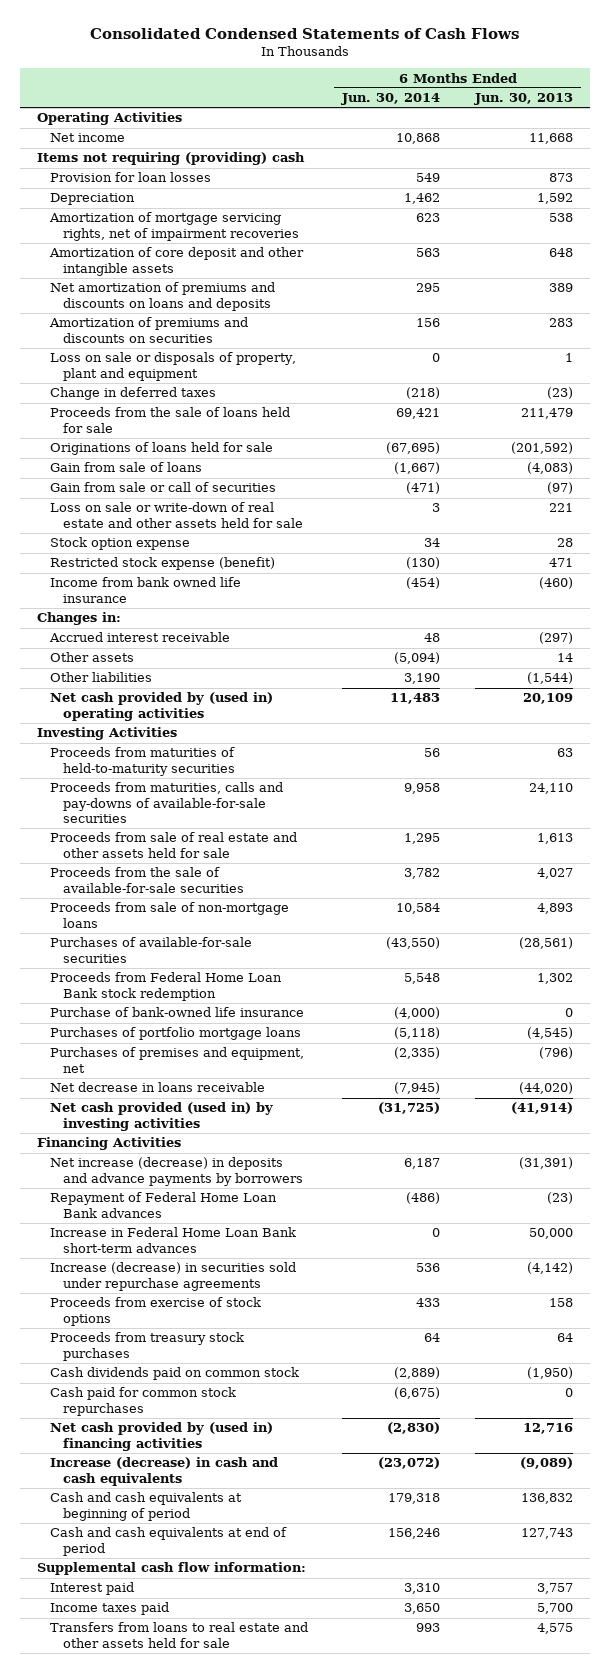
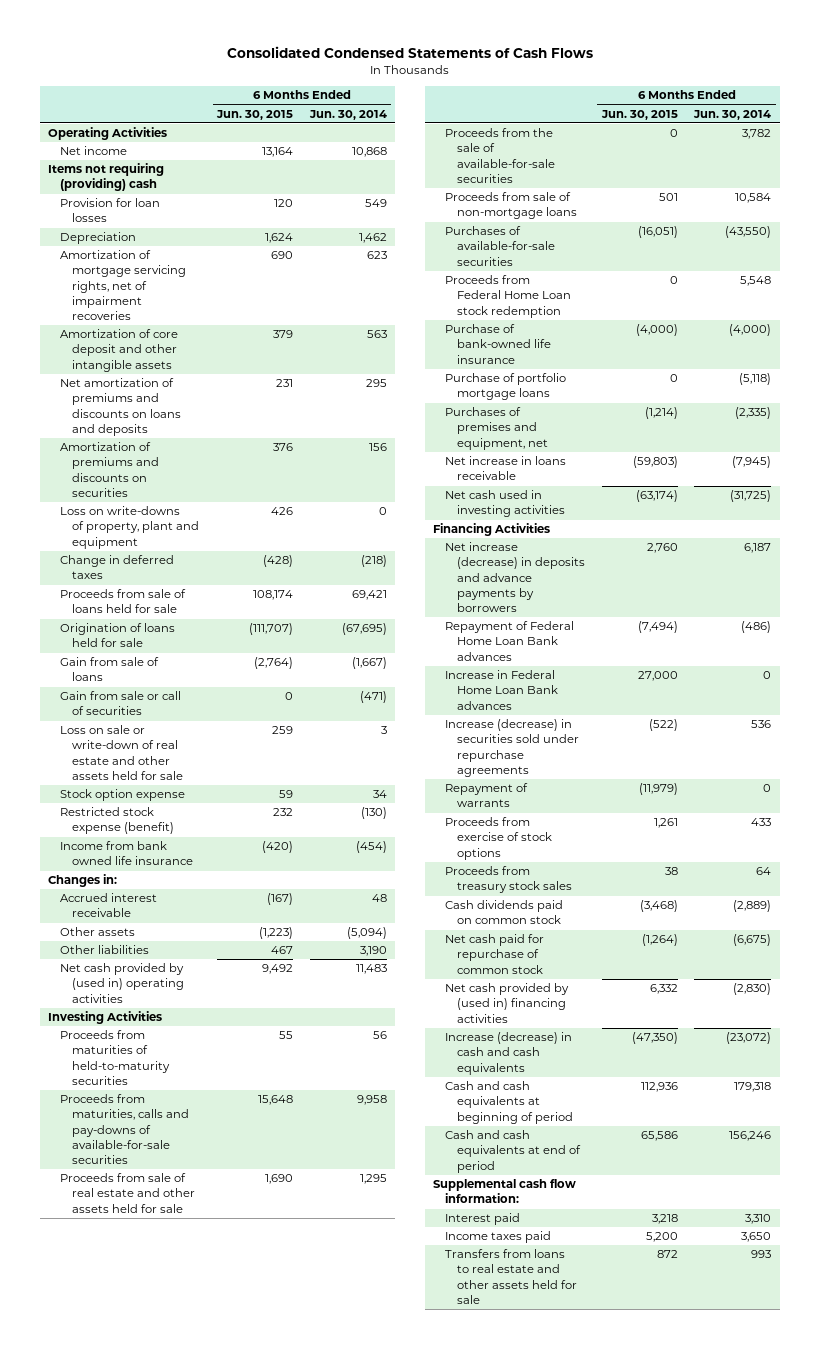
[473,93,573,106] Jun. 30, 2013 -> none
none -> [216,109,294,120] Jun. 30, 2015
[49,352,296,381] Loss on sale or disposals of property, plant and equipment -> [60,506,200,549] Loss on write-downs of property, plant and equipment
[49,407,290,433] Proceeds from the sale of loans held for sale -> [60,589,187,614] Proceeds from sale of loans held for sale
[49,442,273,456] Originations of loans held for sale -> [60,623,176,648] Origination of loans held for sale
[49,972,282,1001] Proceeds from Federal Home Loan Bank stock redemption -> [444,275,571,318] Proceeds from Federal Home Loan stock redemption
[49,1027,301,1041] Purchases of portfolio mortgage loans -> [444,373,566,401] Purchase of portfolio mortgage loans
[49,1082,265,1093] Net decrease in loans receivable -> [444,456,566,481] Net increase in loans receivable
[49,1102,273,1131] Net cash provided (used in) by investing activities -> [444,490,565,518] Net cash used in investing activities
[49,1227,296,1253] Increase in Federal Home Loan Bank short-term advances -> [444,670,558,710] Increase in Federal Home Loan Bank advances
none -> [444,783,528,808] Repayment of warrants
[49,1332,244,1361] Proceeds from treasury stock purchases -> [444,866,572,894] Proceeds from treasury stock sales
[49,1387,236,1416] Cash paid for common stock repurchases -> [444,934,544,974] Net cash paid for repurchase of common stock

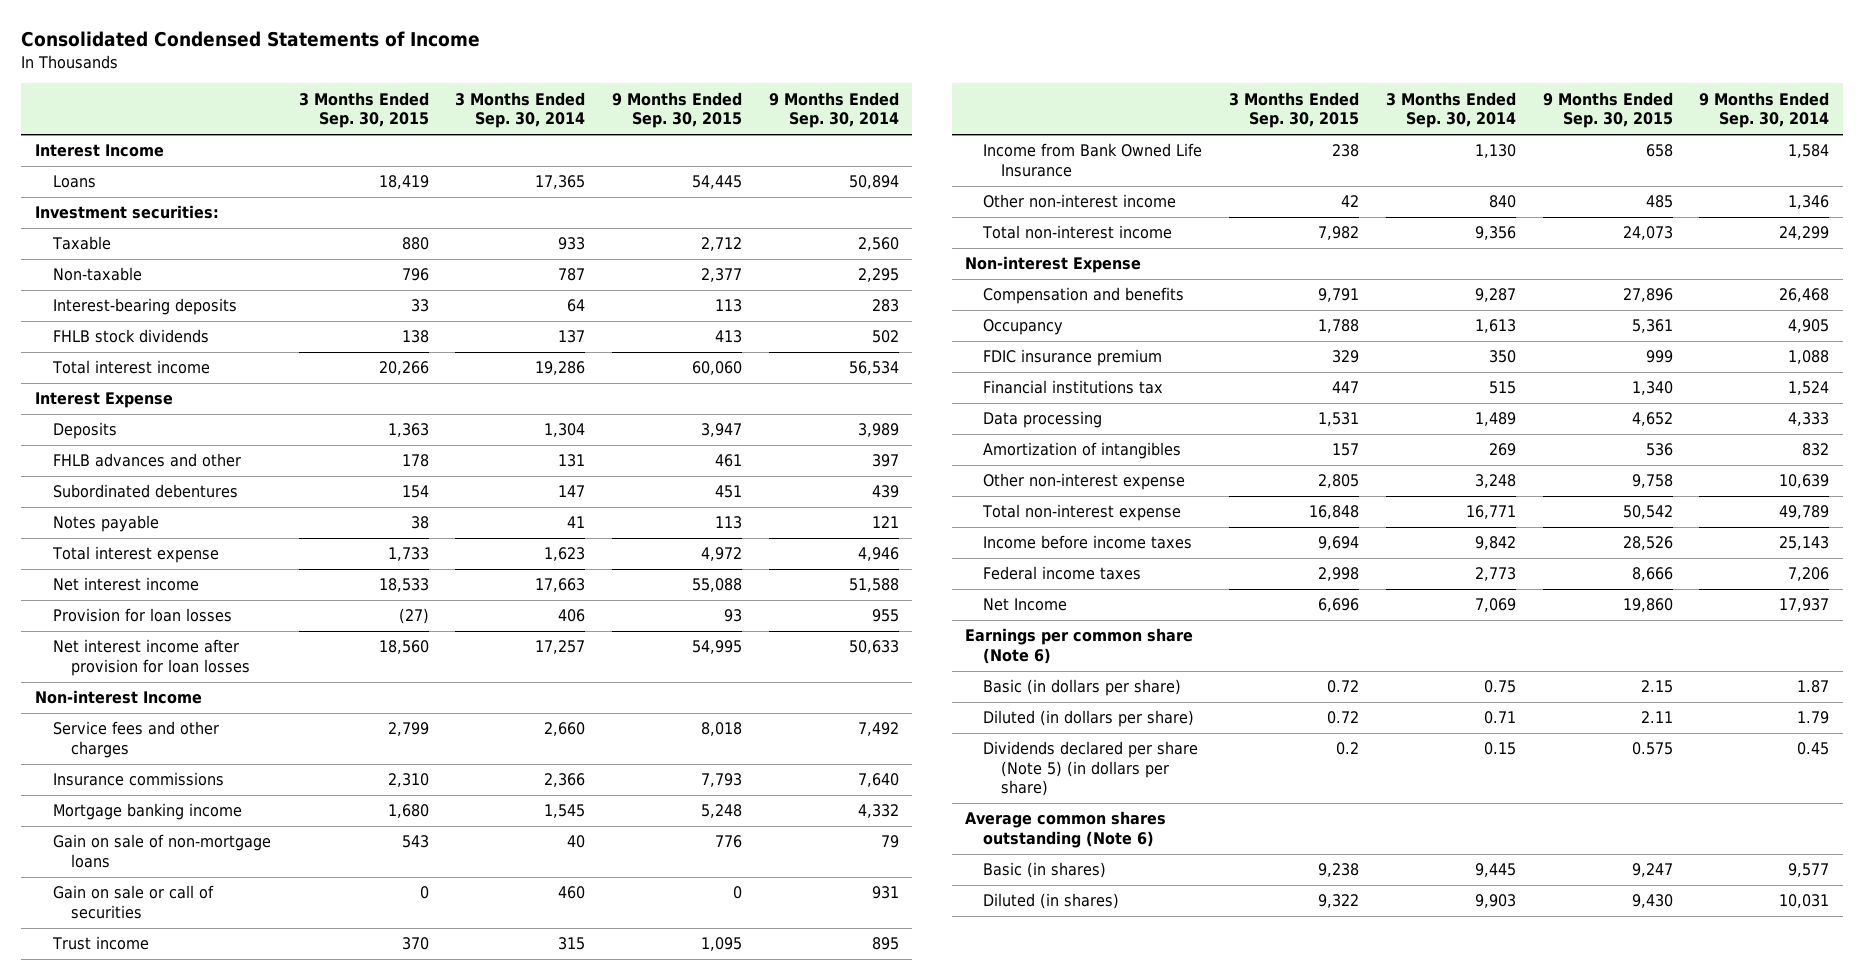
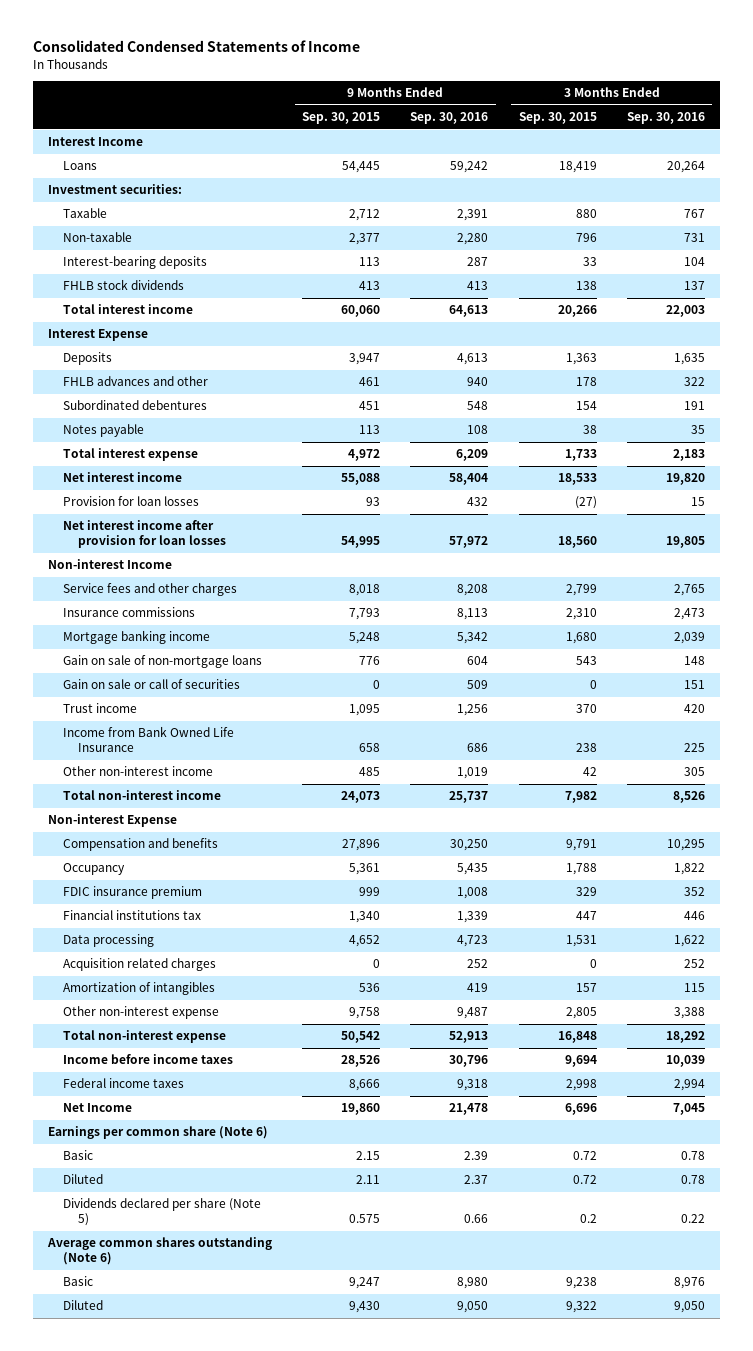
[455,91,586,129] 3 Months Ended Sep. 30, 2014 -> none
[768,91,899,129] 9 Months Ended Sep. 30, 2014 -> none
none -> [410,112,489,125] Sep. 30, 2016
none -> [626,112,705,125] Sep. 30, 2016
none -> [62,958,216,972] Acquisition related charges
[983,679,1182,697] Basic (in dollars per share) -> [62,1150,93,1161] Basic
[983,710,1195,728] Diluted (in dollars per share) -> [62,1174,103,1185] Diluted
[983,741,1199,797] Dividends declared per share (Note 5) (in dollars per share) -> [62,1198,261,1227] Dividends declared per share (Note 5)
[983,862,1107,879] Basic (in shares) -> [62,1276,93,1287] Basic
[983,893,1120,910] Diluted (in shares) -> [62,1300,103,1311] Diluted

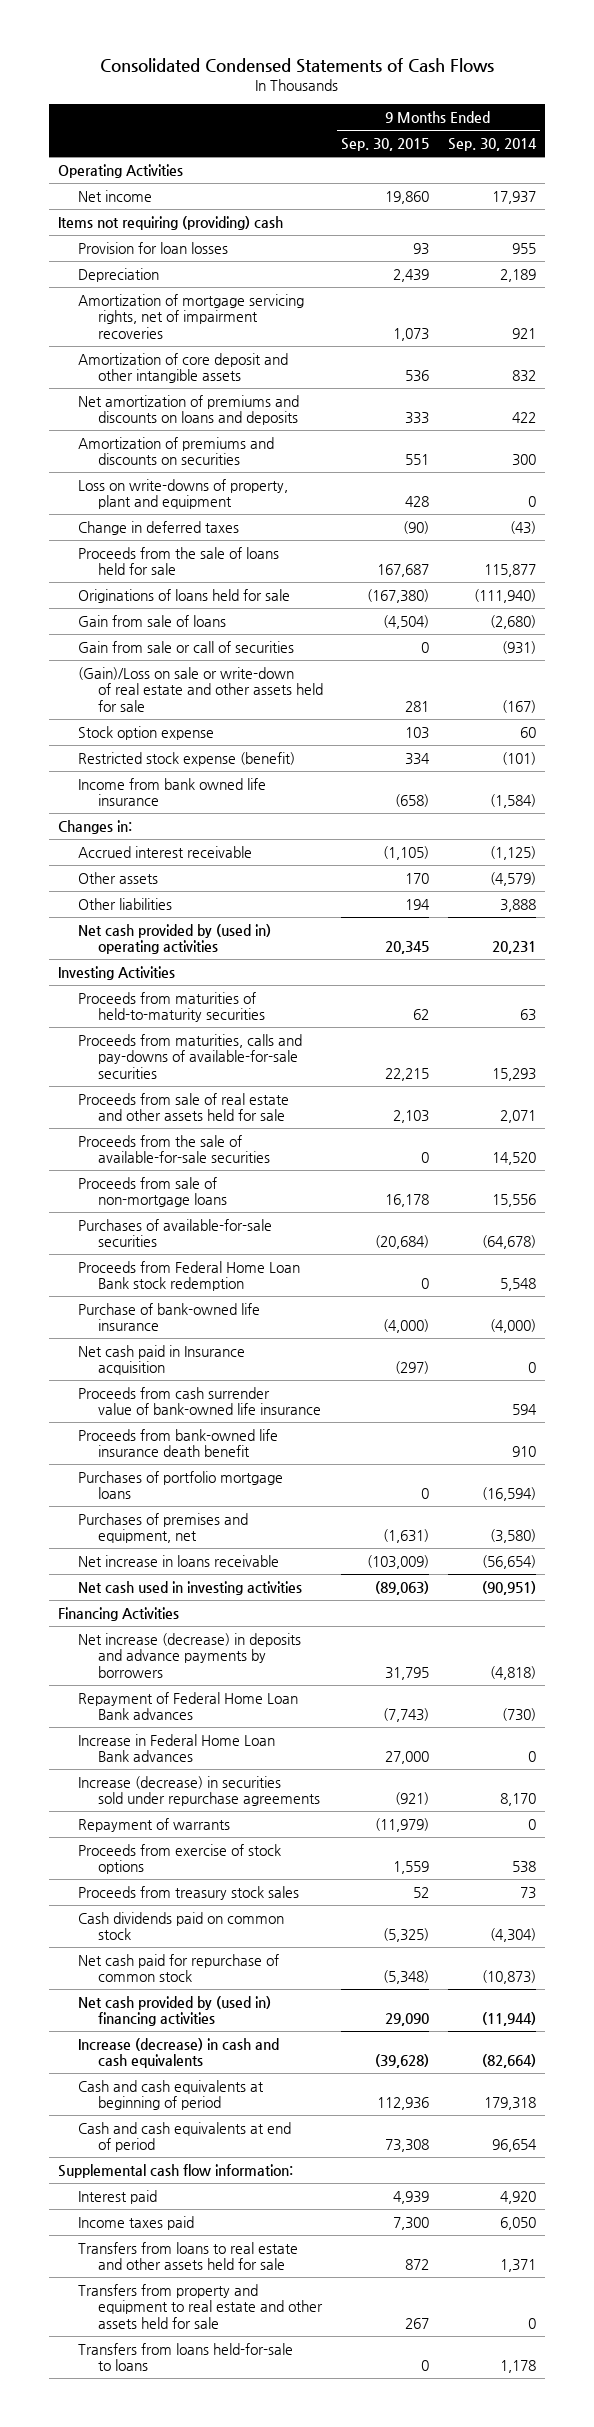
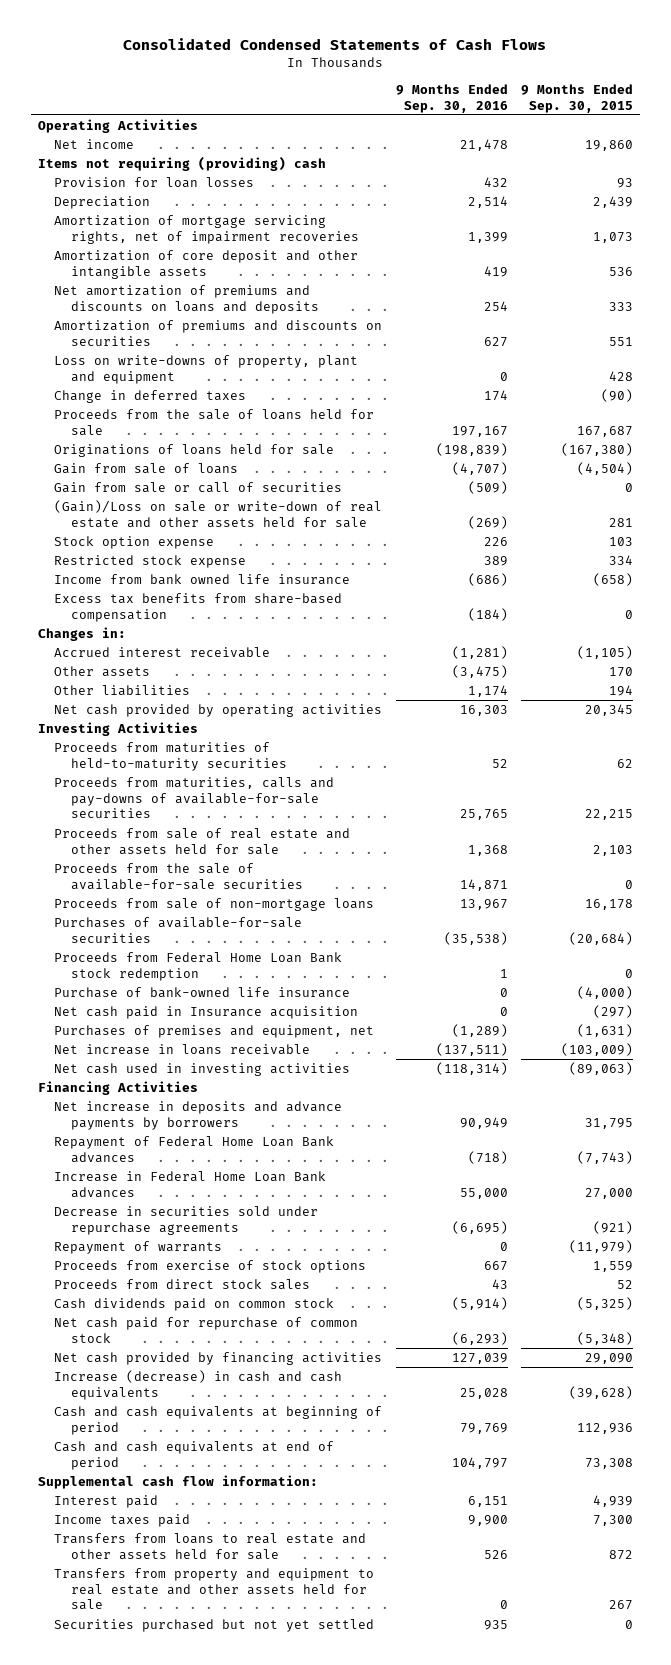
[447,138,537,152] Sep. 30, 2014 -> none
none -> [395,84,508,113] 9 Months Ended Sep. 30, 2016
[78,751,296,766] Restricted stock expense (benefit) -> [54,555,247,569] Restricted stock expense
none -> [54,593,343,622] Excess tax benefits from share-based compensation
[78,923,272,955] Net cash provided by (used in) operating activities -> [54,704,383,718] Net cash provided by operating activities
[78,1386,322,1416] Proceeds from cash surrender value of bank-owned life insurance -> none
[78,1428,279,1458] Proceeds from bank-owned life insurance death benefit -> none
[78,1470,284,1500] Purchases of portfolio mortgage loans -> none
[78,1632,302,1678] Net increase (decrease) in deposits and advance payments by borrowers -> [54,1101,343,1130] Net increase in deposits and advance payments by borrowers
[78,1775,321,1807] Increase (decrease) in securities sold under repurchase agreements -> [54,1206,319,1235] Decrease in securities sold under repurchase agreements
[78,1885,300,1900] Proceeds from treasury stock sales -> [54,1279,311,1291] Proceeds from direct stock sales
[78,1995,272,2027] Net cash provided by (used in) financing activities -> [54,1352,383,1366] Net cash provided by financing activities
[78,2342,294,2372] Transfers from loans held-for-sale to loans -> none
none -> [54,1619,375,1633] Securities purchased but not yet settled

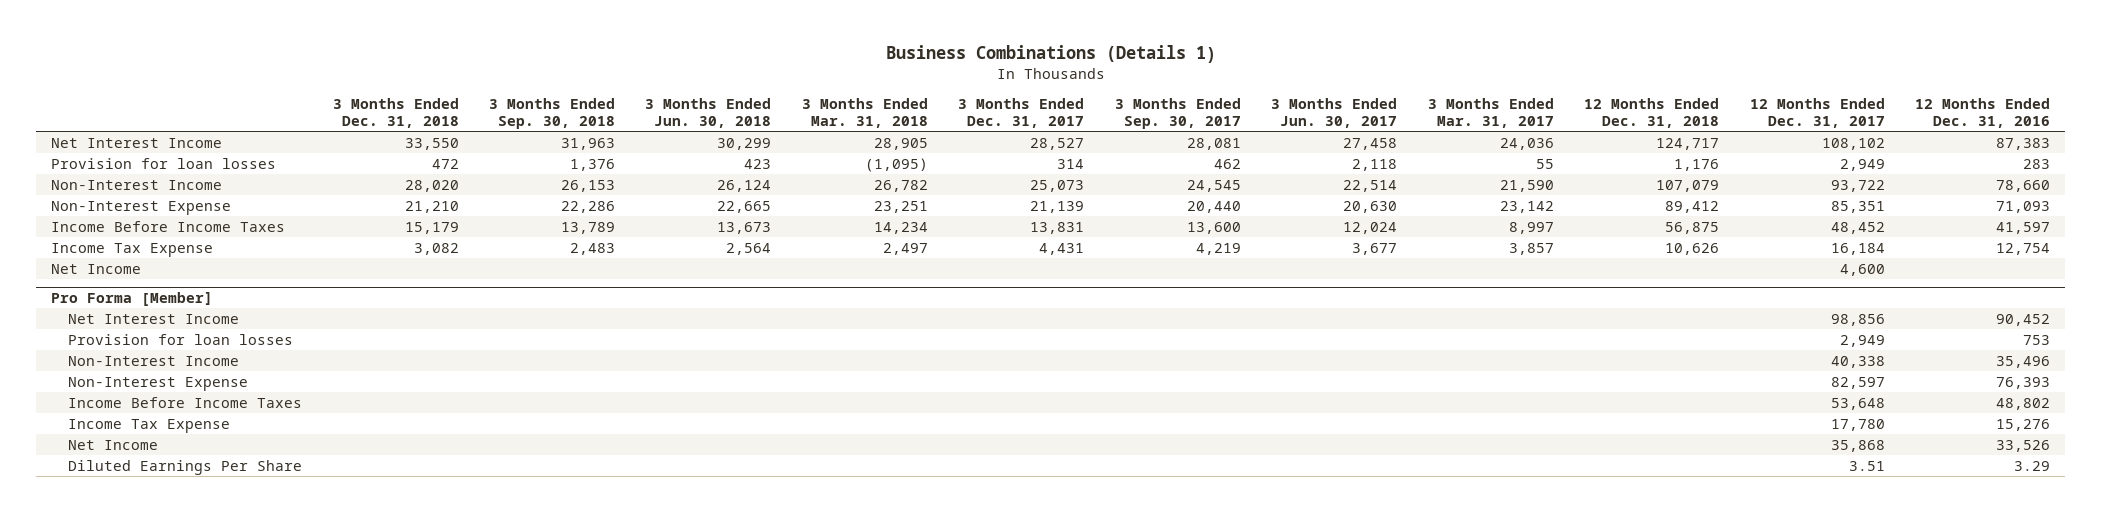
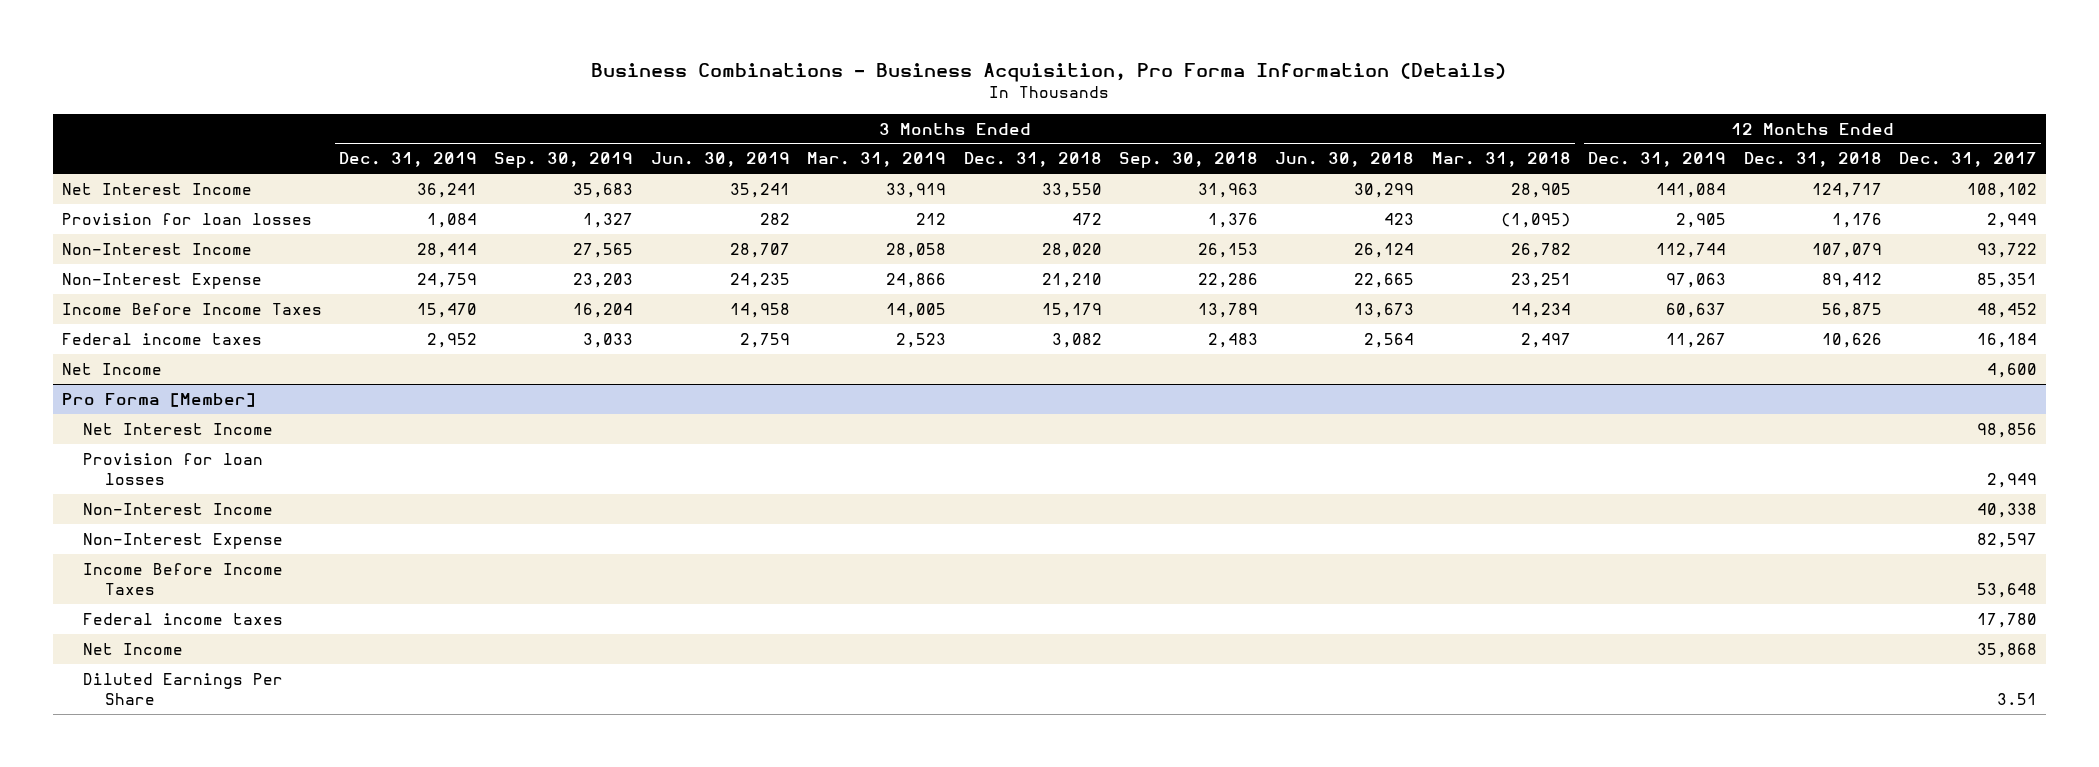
[885,44,1216,63] Business Combinations (Details 1) -> [591,63,1507,83] Business Combinations - Business Acquisition, Pro Forma Information (Details)
[958,98,1085,129] 3 Months Ended Dec. 31, 2017 -> none
[1114,98,1241,130] 3 Months Ended Sep. 30, 2017 -> none
[1271,98,1398,129] 3 Months Ended Jun. 30, 2017 -> none
[1427,98,1554,129] 3 Months Ended Mar. 31, 2017 -> none
[1915,98,2051,129] 12 Months Ended Dec. 31, 2016 -> none
none -> [338,152,477,168] Dec. 31, 2019
none -> [494,152,634,169] Sep. 30, 2019
none -> [650,152,790,168] Jun. 30, 2019
none -> [807,152,947,168] Mar. 31, 2019
none -> [1588,152,1727,168] Dec. 31, 2019
[51,242,214,257] Income Tax Expense -> [61,332,262,345] Federal income taxes
[68,418,231,433] Income Tax Expense -> [83,612,284,625] Federal income taxes

